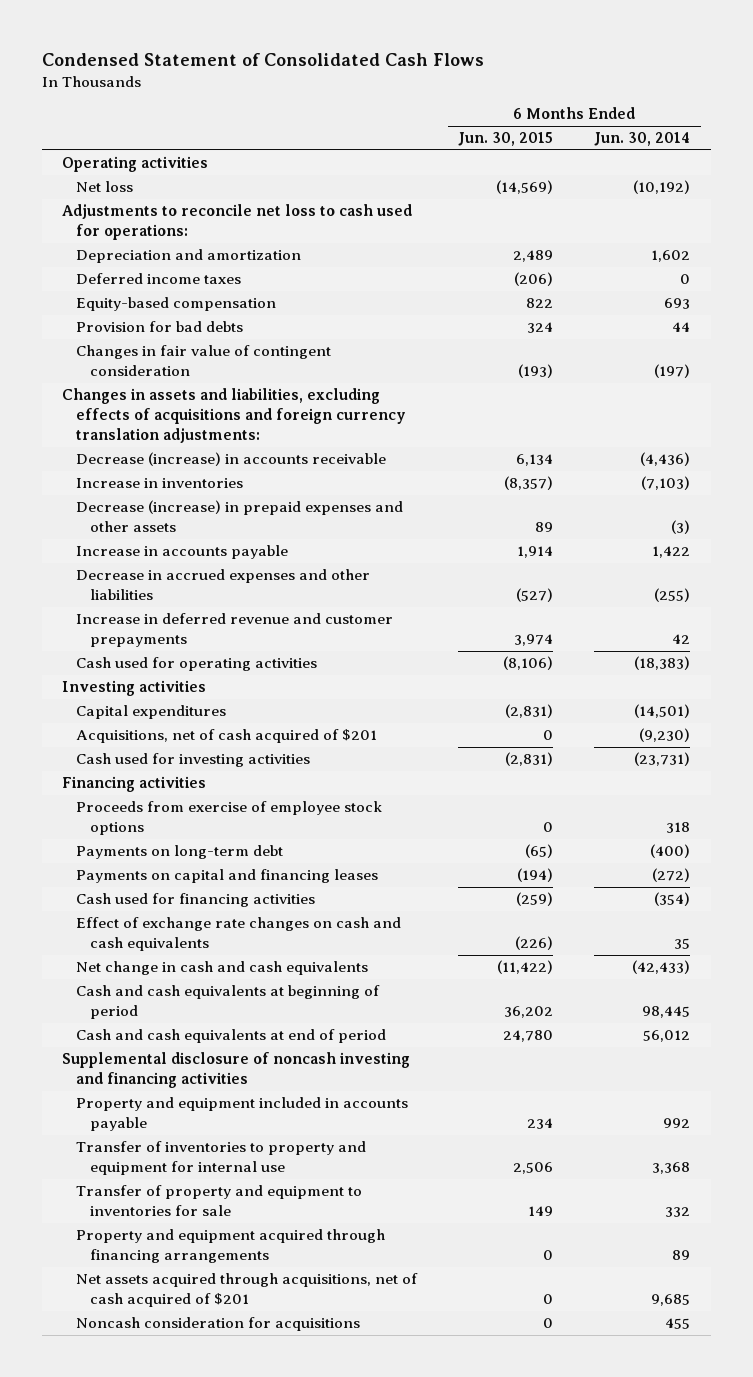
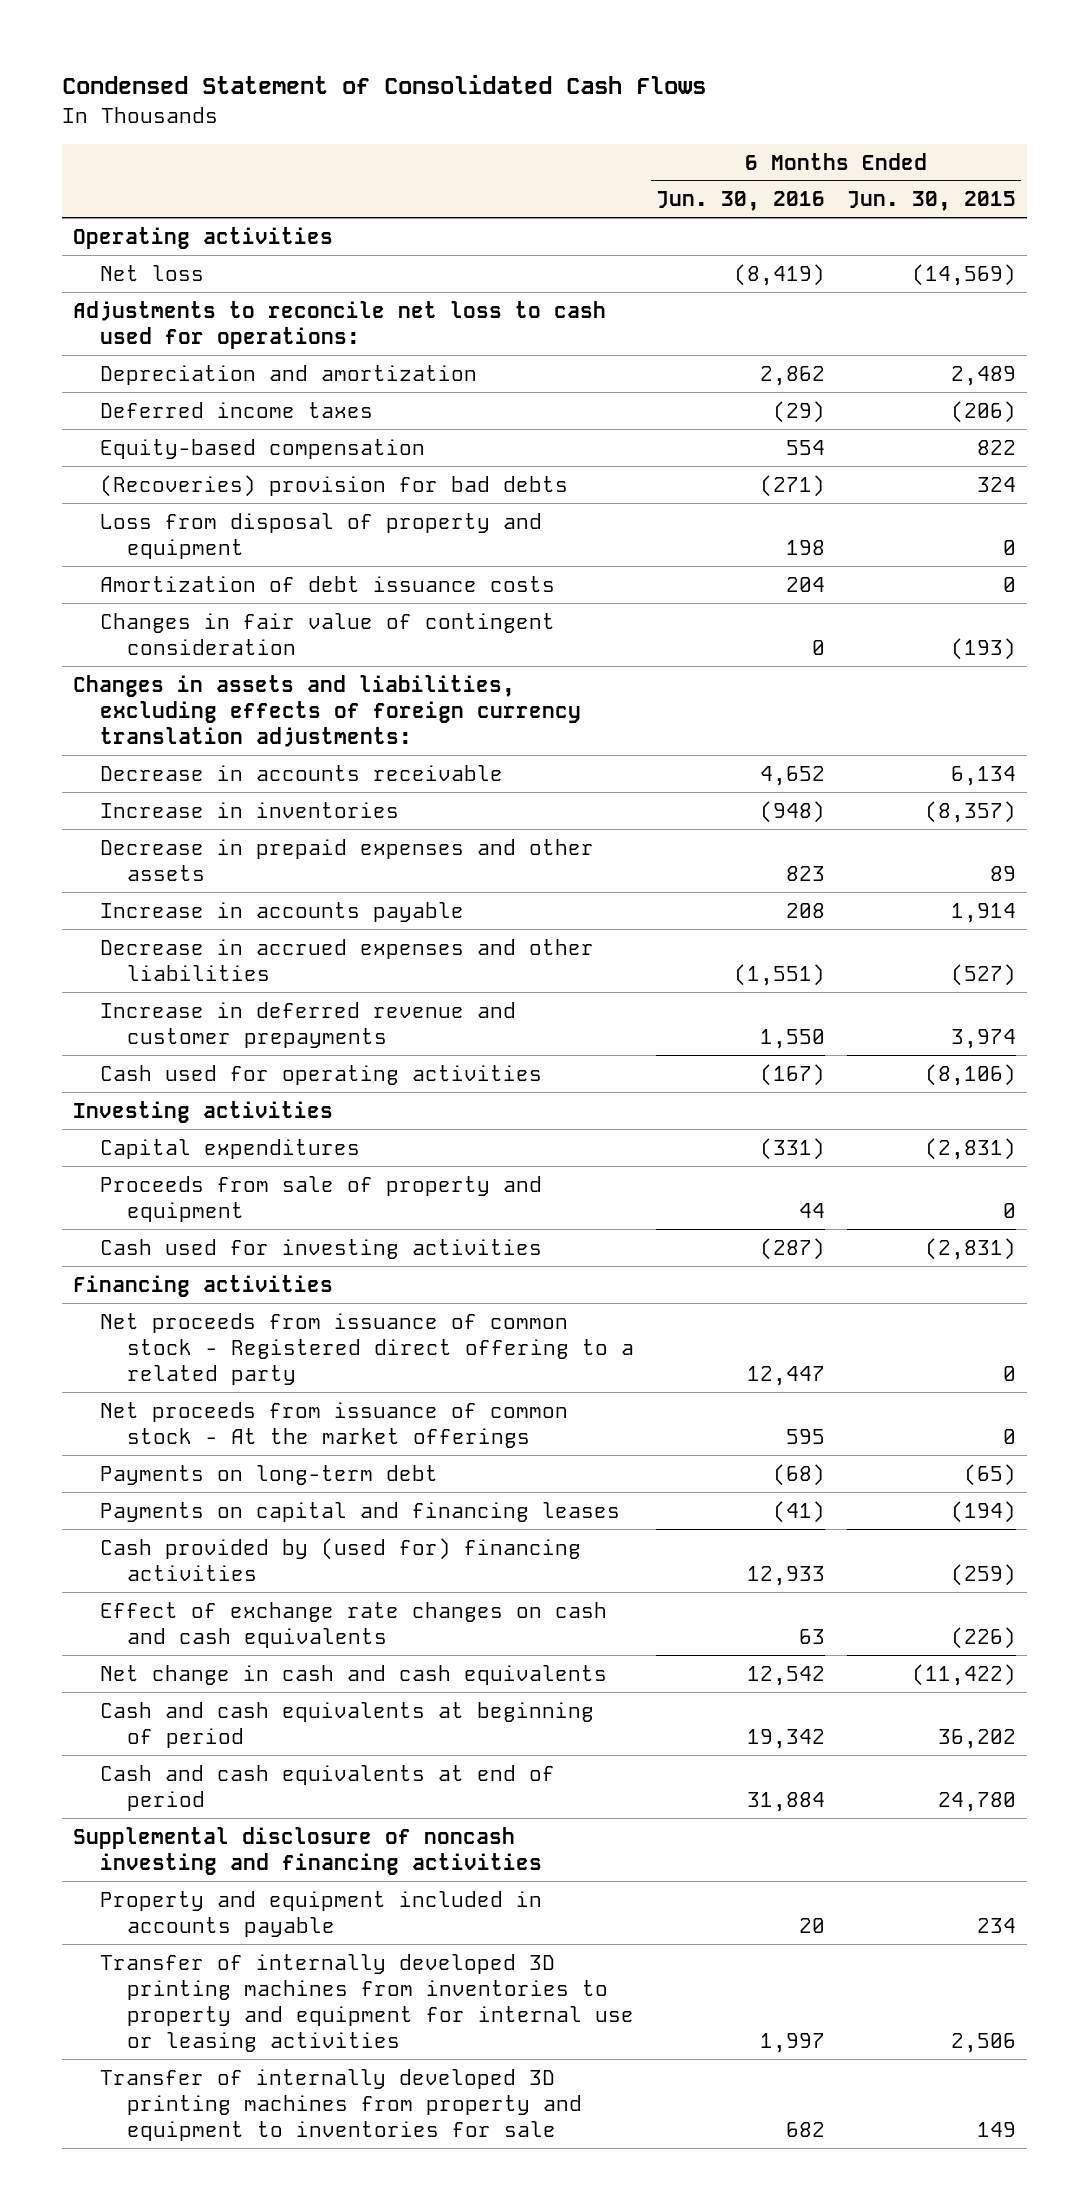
[594,132,691,147] Jun. 30, 2014 -> none
none -> [656,191,826,212] Jun. 30, 2016
[76,321,244,333] Provision for bad debts -> [99,474,568,497] (Recoveries) provision for bad debts
none -> [99,512,542,559] Loss from disposal of property and equipment
none -> [99,575,555,592] Amortization of debt issuance costs
[62,388,407,443] Changes in assets and liabilities, excluding effects of acquisitions and foreign currency translation adjustments: -> [72,674,581,747] Changes in assets and liabilities, excluding effects of foreign currency translation adjustments:
[76,452,387,467] Decrease (increase) in accounts receivable -> [99,764,503,781] Decrease in accounts receivable
[76,500,404,533] Decrease (increase) in prepaid expenses and other assets -> [99,838,594,881] Decrease in prepaid expenses and other assets
[76,729,378,744] Acquisitions, net of cash acquired of $201 -> none
none -> [99,1175,542,1222] Proceeds from sale of property and equipment
[76,801,383,836] Proceeds from exercise of employee stock options -> none
none -> [99,1312,635,1385] Net proceeds from issuance of common stock - Registered direct offering to a related party
none -> [99,1401,568,1448] Net proceeds from issuance of common stock - At the market offerings
[76,893,316,908] Cash used for financing activities -> [99,1537,581,1581] Cash provided by (used for) financing activities
[76,1229,386,1264] Property and equipment acquired through financing arrangements -> none
[76,1273,419,1308] Net assets acquired through acquisitions, net of cash acquired of $201 -> none
[76,1317,361,1332] Noncash consideration for acquisitions -> none
[76,1141,367,1176] Transfer of inventories to property and equipment for internal use -> [99,1953,635,2052] Transfer of internally developed 3D printing machines from inventories to property and equipment for internal use or leasing activities
[76,1185,363,1217] Transfer of property and equipment to inventories for sale -> [99,2068,583,2141] Transfer of internally developed 3D printing machines from property and equipment to inventories for sale

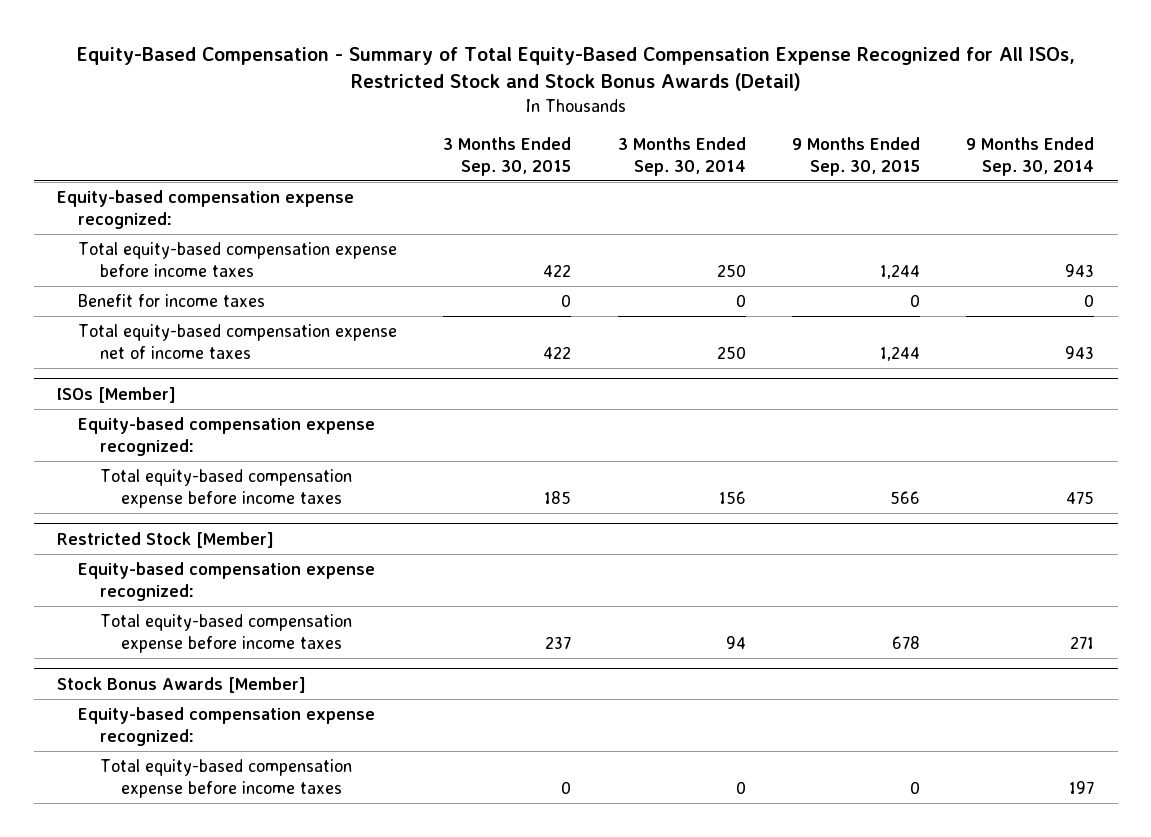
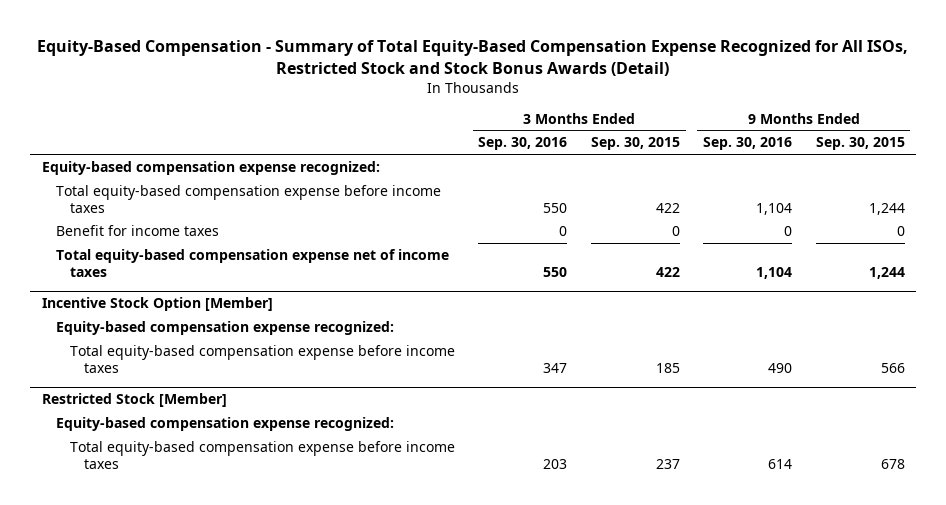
[617,137,746,176] 3 Months Ended Sep. 30, 2014 -> none
[966,137,1095,176] 9 Months Ended Sep. 30, 2014 -> none
none -> [478,137,568,151] Sep. 30, 2016
none -> [703,137,793,151] Sep. 30, 2016
[56,386,176,403] ISOs [Member] -> [41,297,273,312] Incentive Stock Option [Member]
[56,676,306,693] Stock Bonus Awards [Member] -> none
[78,707,376,746] Equity-based compensation expense recognized: -> none
[99,759,352,798] Total equity-based compensation expense before income taxes -> none

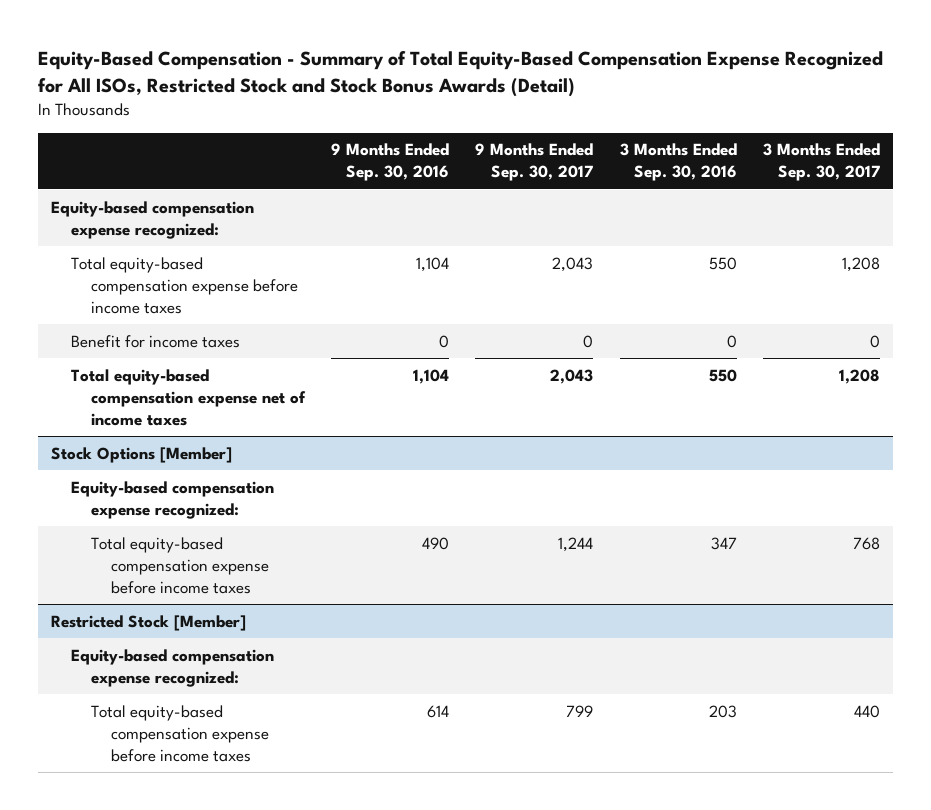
[590,137,680,151] Sep. 30, 2015 -> none
[815,137,905,151] Sep. 30, 2015 -> none
none -> [475,143,594,182] 9 Months Ended Sep. 30, 2017
none -> [762,143,880,182] 3 Months Ended Sep. 30, 2017
[41,297,273,312] Incentive Stock Option [Member] -> [51,446,233,463] Stock Options [Member]

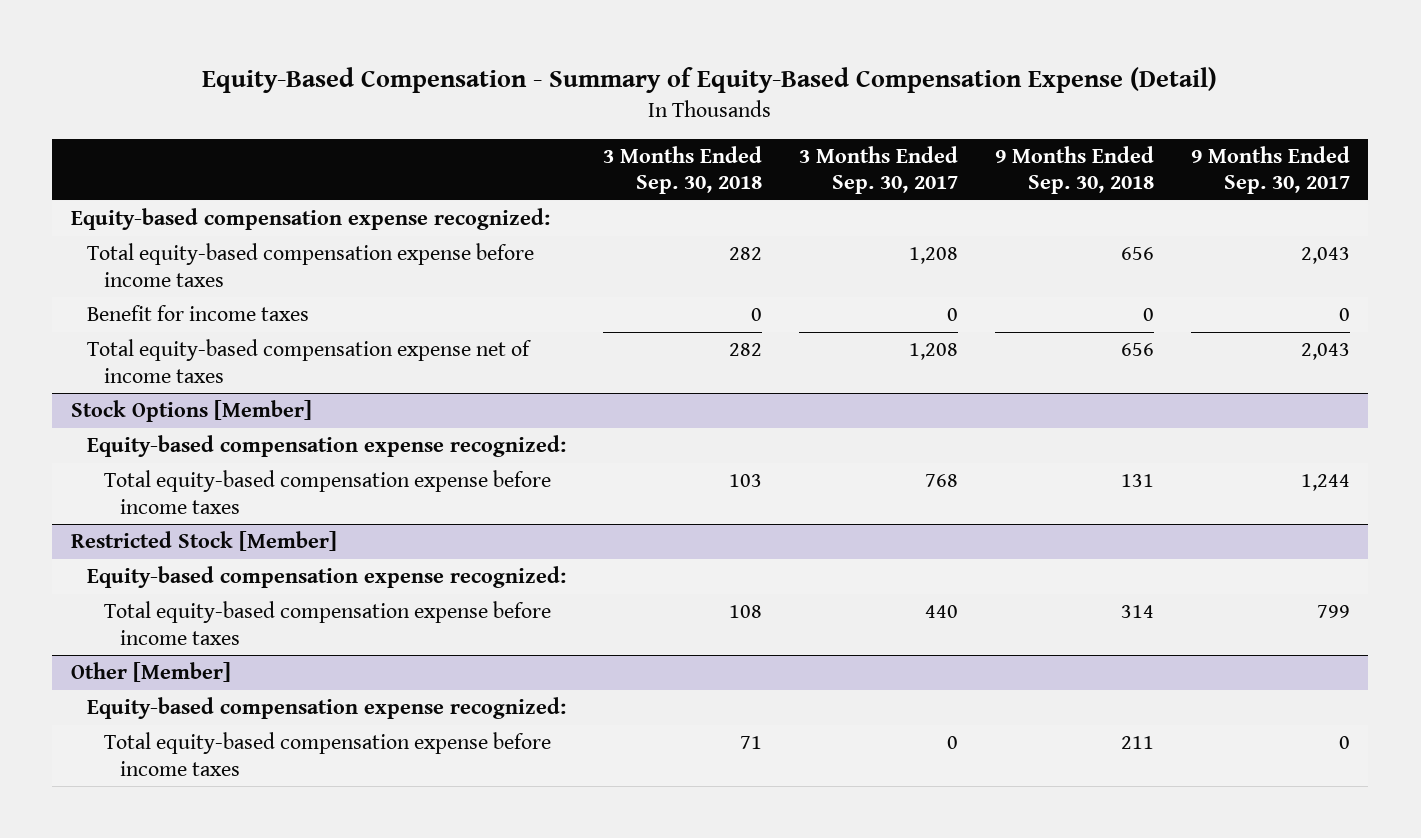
[38,51,884,97] Equity-Based Compensation - Summary of Total Equity-Based Compensation Expense Recognized for All ISOs, Restricted Stock and Stock Bonus Awards (Detail) -> [202,66,1218,93] Equity-Based Compensation - Summary of Equity-Based Compensation Expense (Detail)
[331,143,450,182] 9 Months Ended Sep. 30, 2016 -> none
[619,143,737,182] 3 Months Ended Sep. 30, 2016 -> none
none -> [603,146,763,195] 3 Months Ended Sep. 30, 2018
none -> [995,146,1155,195] 9 Months Ended Sep. 30, 2018
none -> [70,662,231,683] Other [Member]
none -> [87,697,567,720] Equity-based compensation expense recognized:
none -> [103,732,551,776] Total equity-based compensation expense before income taxes

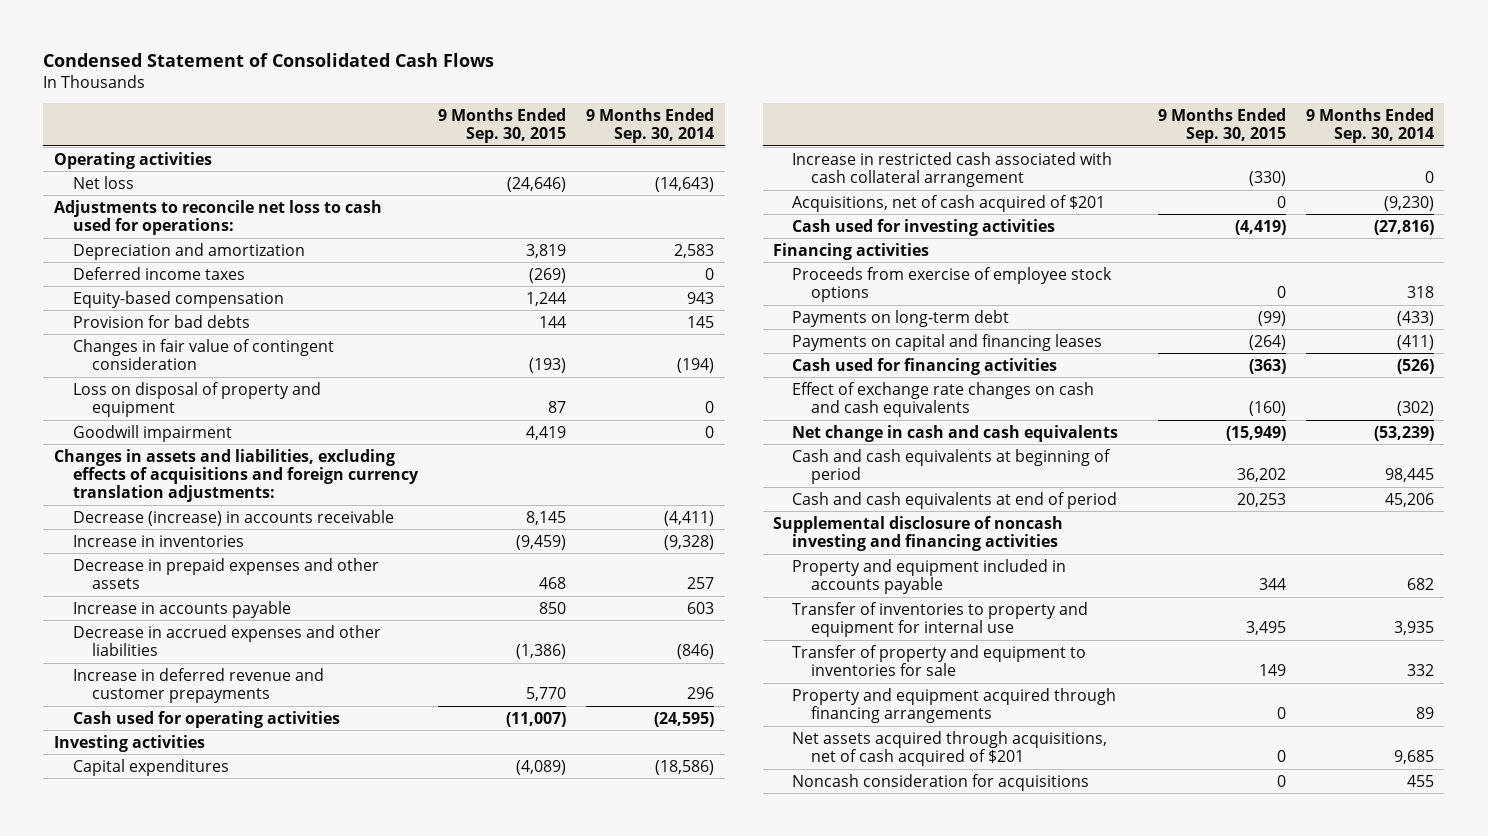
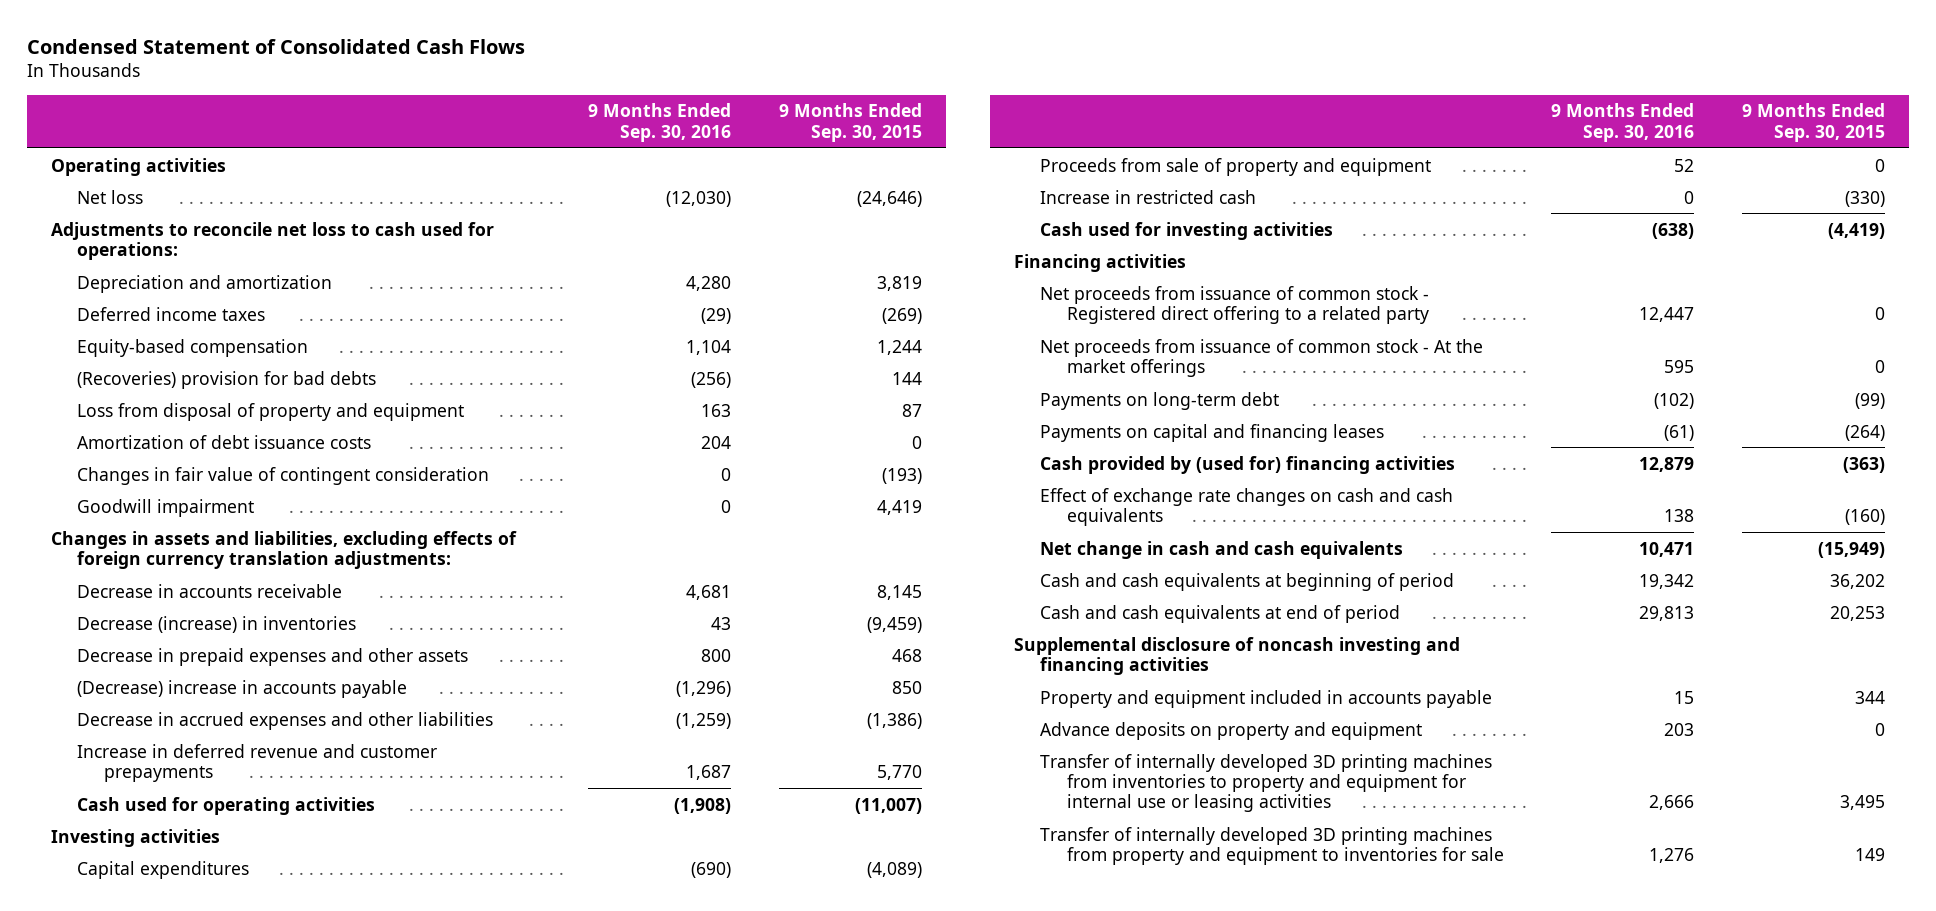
[586,107,715,143] 9 Months Ended Sep. 30, 2014 -> none
none -> [588,103,732,142] 9 Months Ended Sep. 30, 2016
[72,314,250,328] Provision for bad debts -> [77,370,377,389] (Recoveries) provision for bad debts
none -> [77,402,465,421] Loss from disposal of property and equipment
none -> [77,434,372,449] Amortization of debt issuance costs
[72,381,321,417] Loss on disposal of property and equipment -> none
[53,448,419,502] Changes in assets and liabilities, excluding effects of acquisitions and foreign currency translation adjustments: -> [50,530,517,569] Changes in assets and liabilities, excluding effects of foreign currency translation adjustments:
[72,509,394,526] Decrease (increase) in accounts receivable -> [77,583,343,598] Decrease in accounts receivable
[72,534,244,547] Increase in inventories -> [77,615,357,633] Decrease (increase) in inventories
[72,600,291,618] Increase in accounts payable -> [77,679,408,698] (Decrease) increase in accounts payable
[792,194,1106,212] Acquisitions, net of cash acquired of $201 -> none
none -> [1040,157,1432,176] Proceeds from sale of property and equipment
[792,151,1113,187] Increase in restricted cash associated with cash collateral arrangement -> [1040,189,1257,204] Increase in restricted cash
[792,266,1113,302] Proceeds from exercise of employee stock options -> none
none -> [1040,285,1430,324] Net proceeds from issuance of common stock - Registered direct offering to a related party
none -> [1040,338,1484,377] Net proceeds from issuance of common stock - At the market offerings
[792,357,1058,375] Cash used for financing activities -> [1040,455,1456,474] Cash provided by (used for) financing activities
[792,687,1117,723] Property and equipment acquired through financing arrangements -> none
[792,730,1108,766] Net assets acquired through acquisitions, net of cash acquired of $201 -> none
[792,773,1090,791] Noncash consideration for acquisitions -> none
none -> [1040,721,1423,740] Advance deposits on property and equipment
[792,601,1089,637] Transfer of inventories to property and equipment for internal use -> [1040,753,1493,813] Transfer of internally developed 3D printing machines from inventories to property and equipment for internal use or leasing activities
[792,644,1087,676] Transfer of property and equipment to inventories for sale -> [1040,826,1504,865] Transfer of internally developed 3D printing machines from property and equipment to inventories for sale

